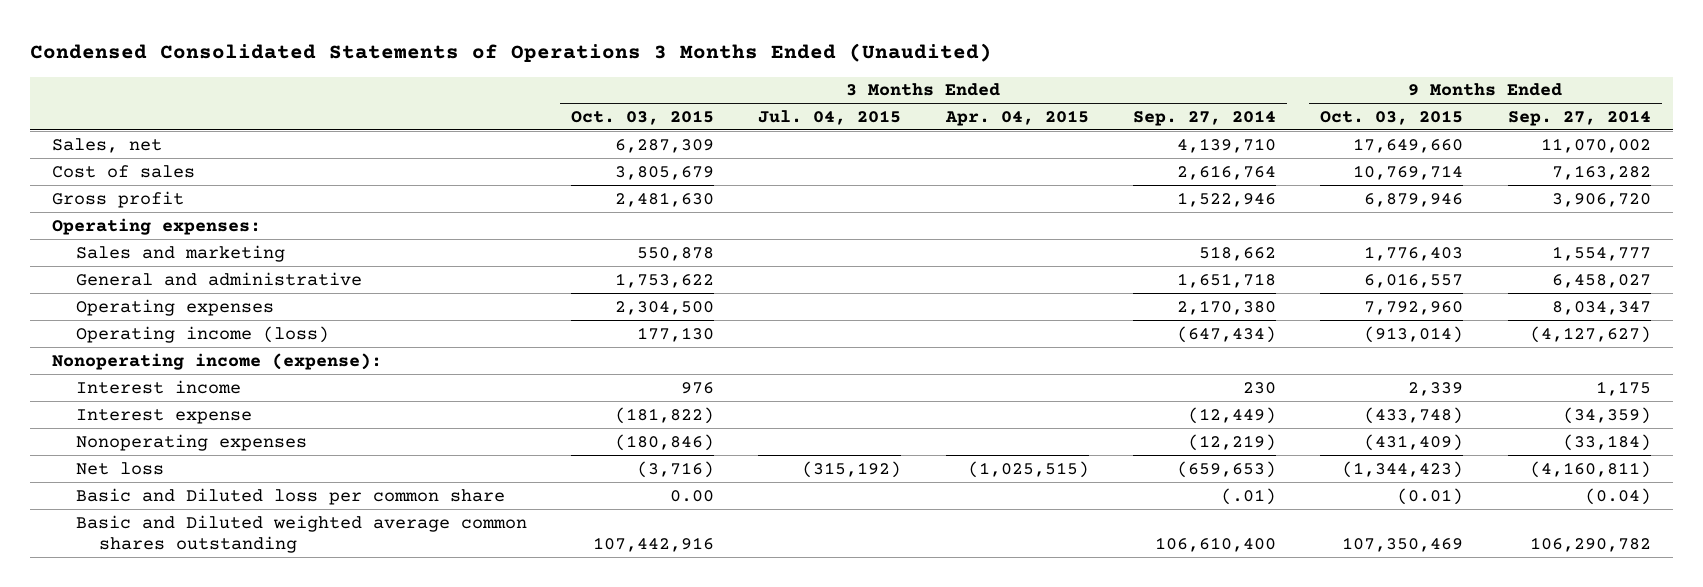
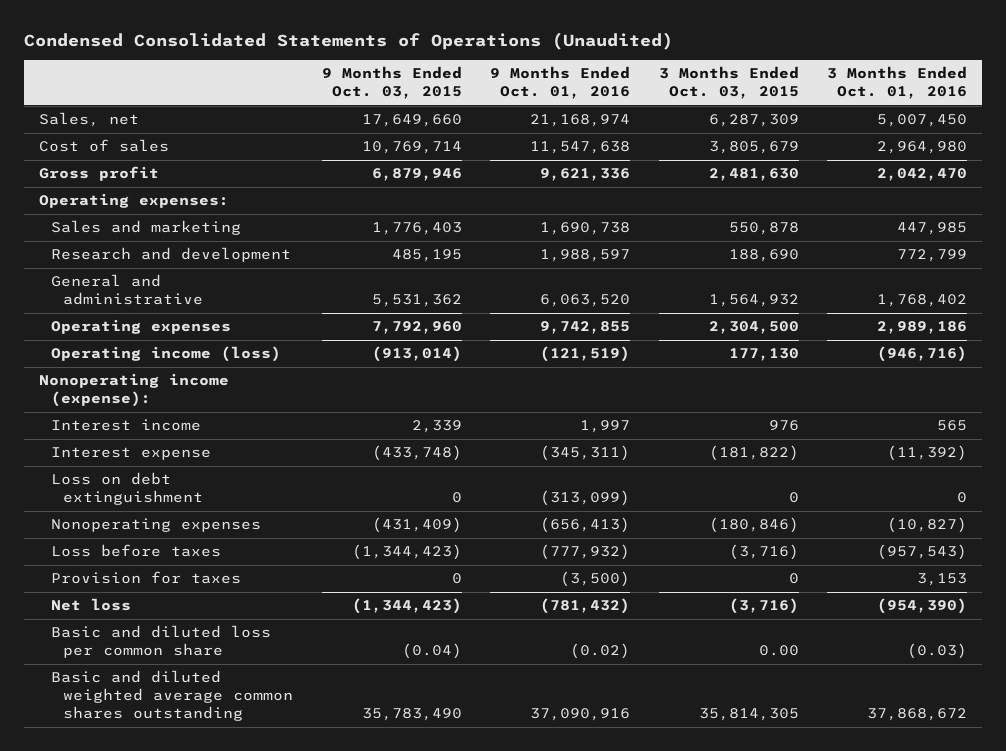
[29,43,992,63] Condensed Consolidated Statements of Operations 3 Months Ended (Unaudited) -> [24,31,674,50] Condensed Consolidated Statements of Operations (Unaudited)
[758,110,902,126] Jul. 04, 2015 -> none
[944,110,1089,127] Apr. 04, 2015 -> none
[1132,110,1276,127] Sep. 27, 2014 -> none
[1507,110,1651,127] Sep. 27, 2014 -> none
none -> [490,66,631,99] 9 Months Ended Oct. 01, 2016
none -> [827,66,968,99] 3 Months Ended Oct. 01, 2016
none -> [50,247,291,263] Research and development
[614,272,714,288] 1,753,622 -> [708,294,799,308] 1,564,932
[1364,272,1464,288] 6,016,557 -> [371,294,462,308] 5,531,362
none -> [50,472,203,506] Loss on debt extinguishment
none -> [50,544,221,558] Loss before taxes
none -> [50,571,241,585] Provision for taxes
[75,487,505,505] Basic and Diluted loss per common share -> [50,625,271,659] Basic and diluted loss per common share
[1397,487,1464,505] (0.01) -> [401,643,462,660] (0.04)
[75,514,527,553] Basic and Diluted weighted average common shares outstanding -> [50,670,293,721] Basic and diluted weighted average common shares outstanding
[592,536,714,552] 107,442,916 -> [698,707,799,721] 35,814,305
[1342,536,1464,552] 107,350,469 -> [361,707,462,721] 35,783,490

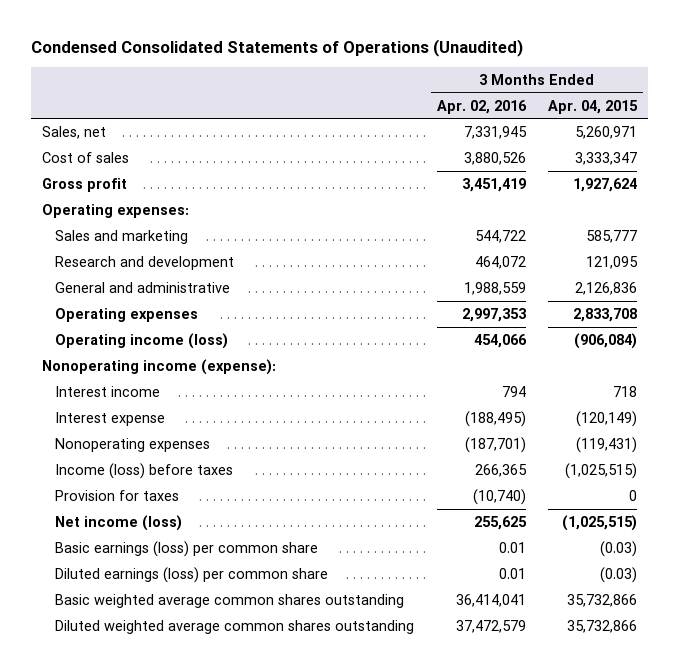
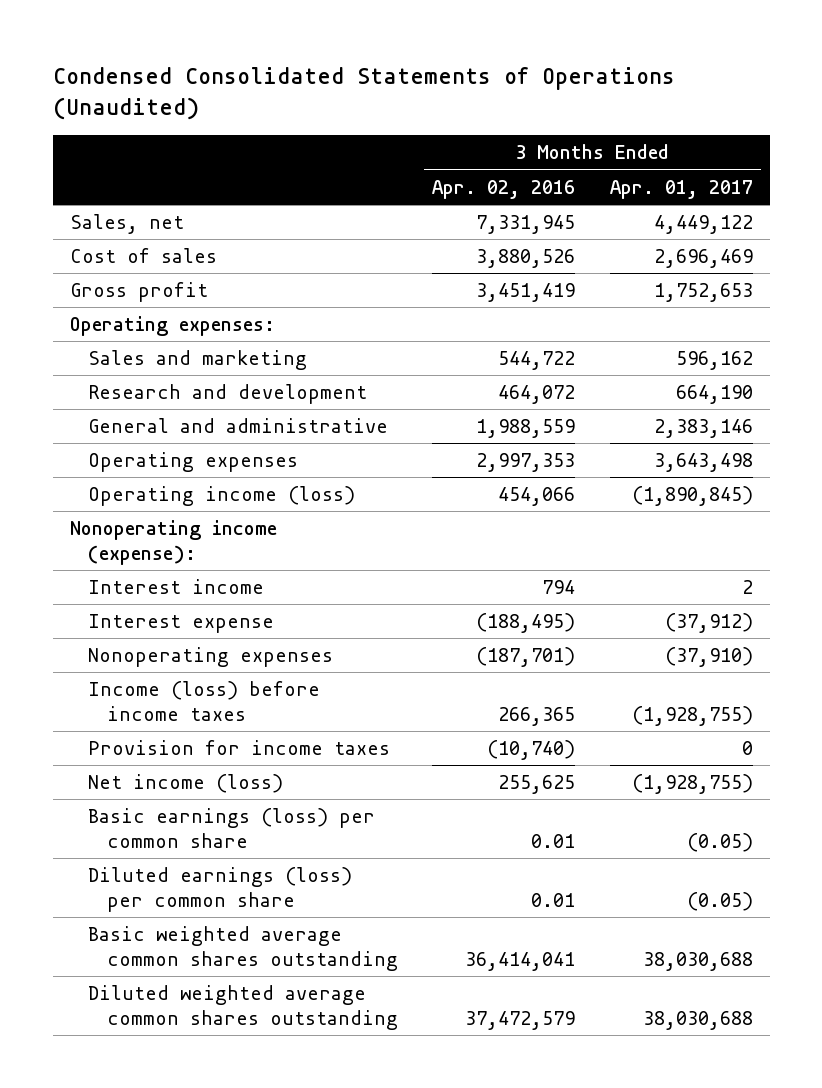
[548,99,639,114] Apr. 04, 2015 -> none
none -> [609,179,753,199] Apr. 01, 2017
[55,462,234,479] Income (loss) before taxes -> [88,681,321,722] Income (loss) before income taxes
[55,489,180,501] Provision for taxes -> [88,740,391,756] Provision for income taxes

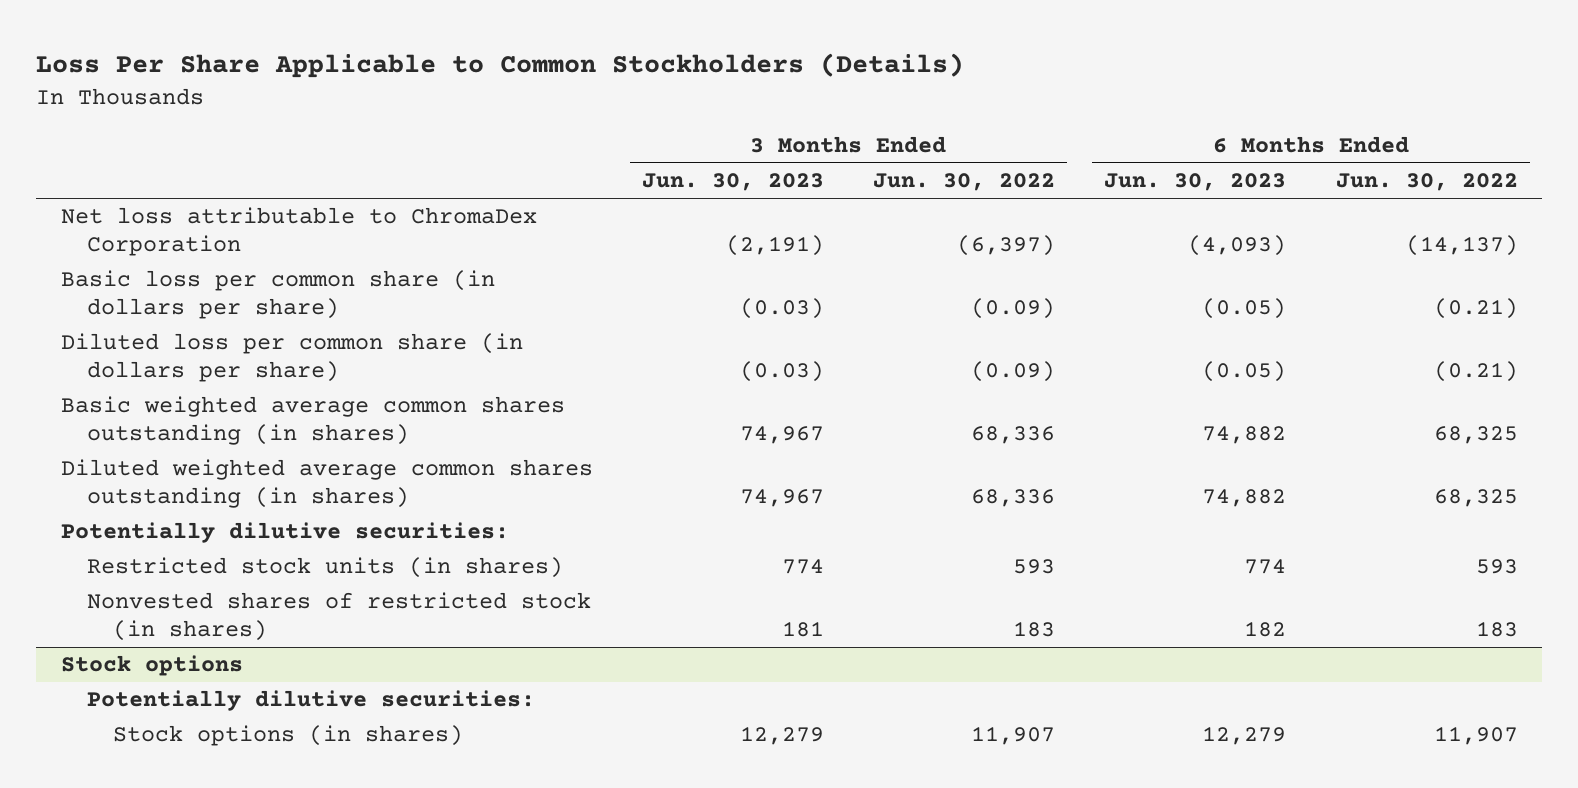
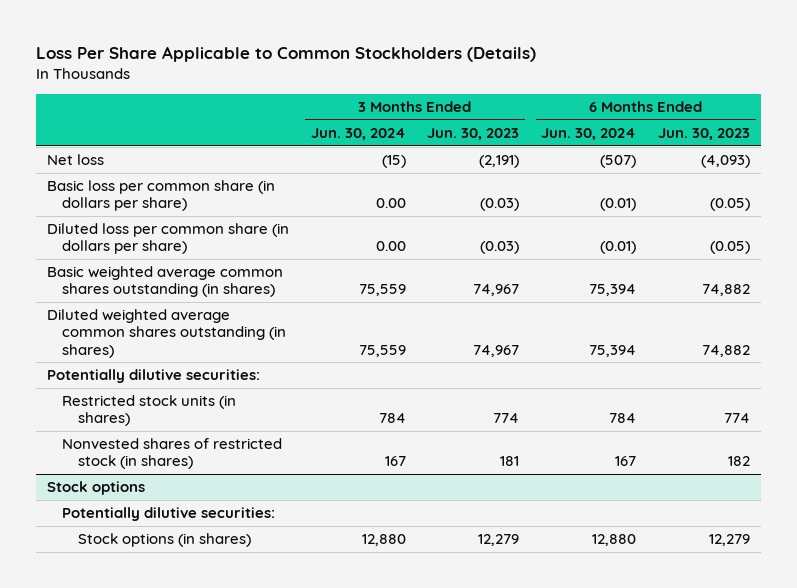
[873,173,1056,192] Jun. 30, 2022 -> none
[1335,173,1518,192] Jun. 30, 2022 -> none
none -> [310,127,406,140] Jun. 30, 2024
none -> [541,127,637,140] Jun. 30, 2024
[60,207,537,256] Net loss attributable to ChromaDex Corporation -> [46,154,104,166] Net loss

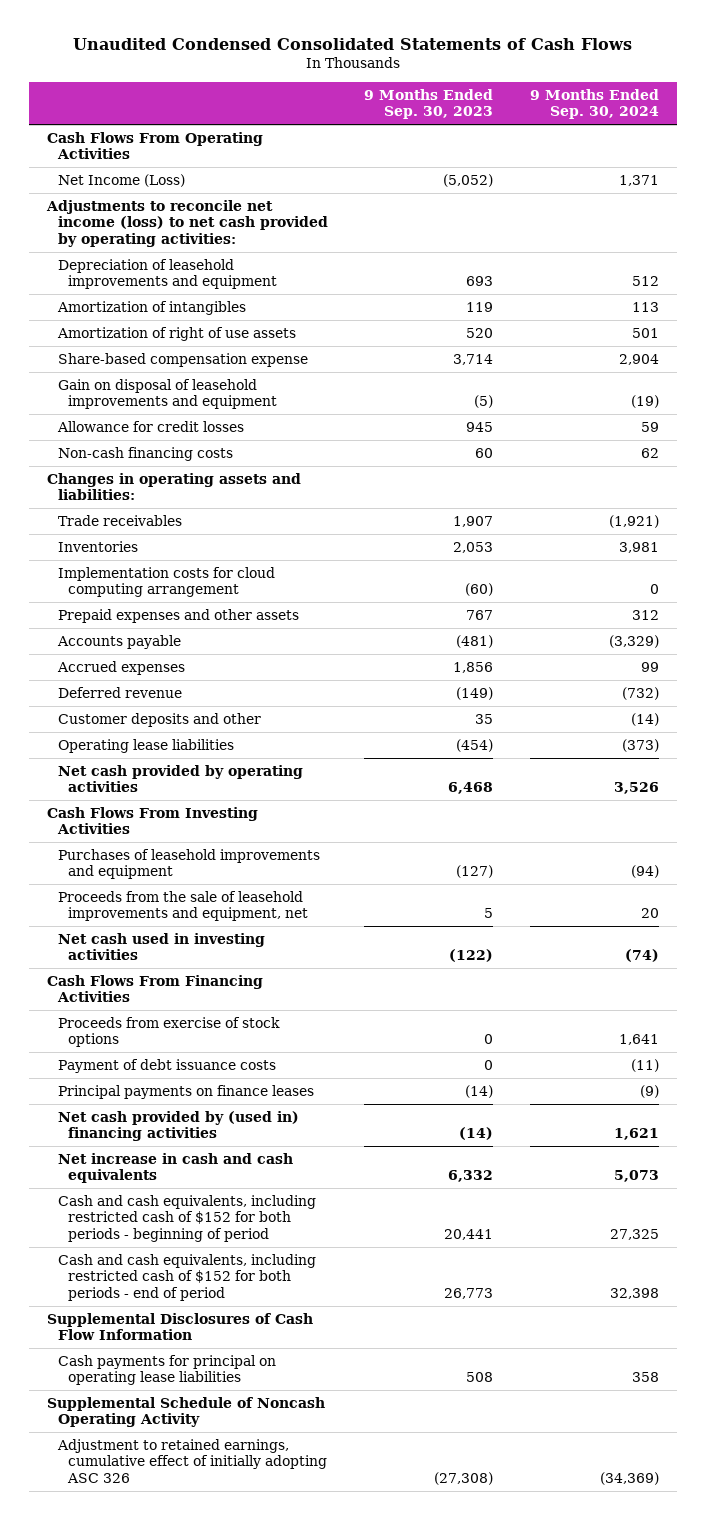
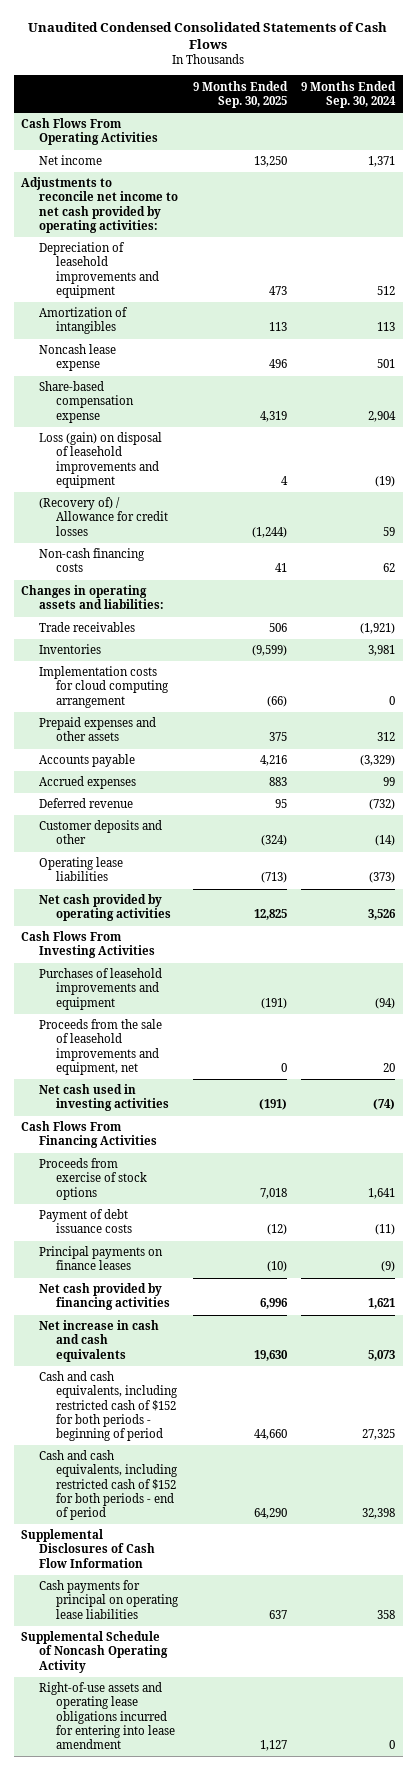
[364,88,494,120] 9 Months Ended Sep. 30, 2023 -> none
none -> [192,80,288,108] 9 Months Ended Sep. 30, 2025
[57,173,185,187] Net Income (Loss) -> [38,155,102,166] Net income
[46,199,328,248] Adjustments to reconcile net income (loss) to net cash provided by operating activities: -> [21,177,178,233] Adjustments to reconcile net income to net cash provided by operating activities:
[56,326,296,341] Amortization of right of use assets -> none
none -> [38,344,116,372] Noncash lease expense
[57,378,278,410] Gain on disposal of leasehold improvements and equipment -> [38,432,162,488] Loss (gain) on disposal of leasehold improvements and equipment
[56,420,244,432] Allowance for credit losses -> [38,497,169,536] (Recovery of) / Allowance for credit losses
[57,1110,299,1142] Net cash provided by (used in) financing activities -> [38,1283,171,1311] Net cash provided by financing activities
[56,1438,328,1484] Adjustment to retained earnings, cumulative effect of initially adopting ASC 326 -> none
none -> [38,1682,176,1750] Right-of-use assets and operating lease obligations incurred for entering into lease amendment

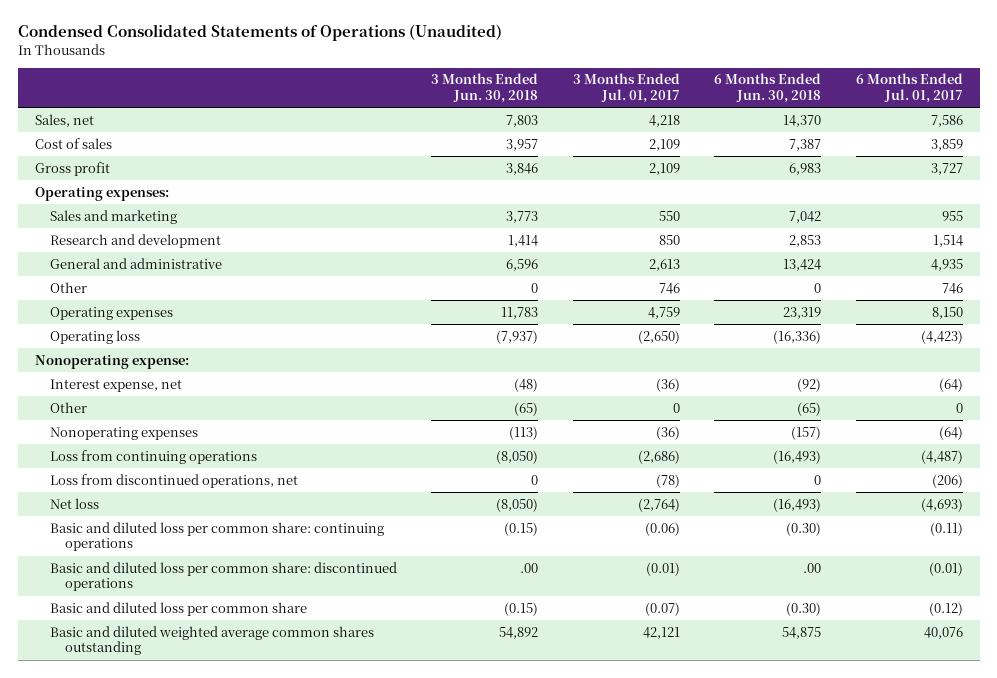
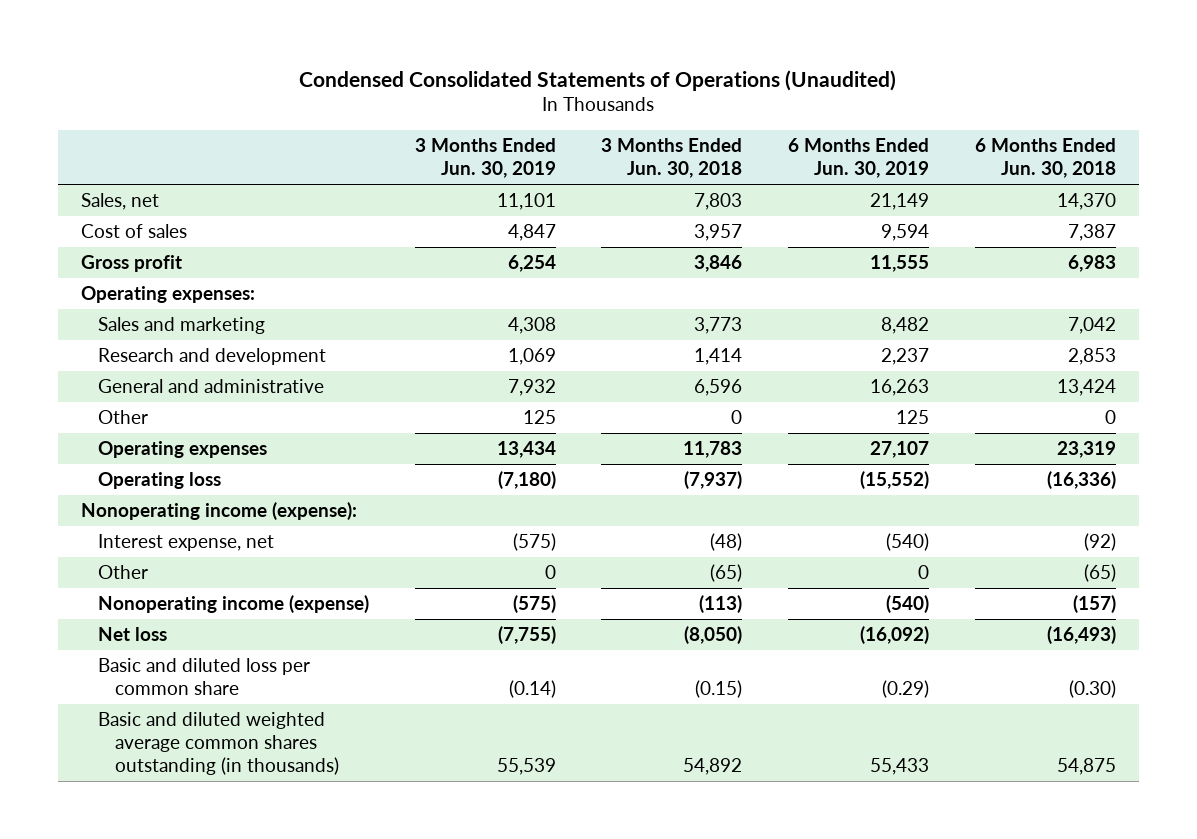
[572,73,680,103] 3 Months Ended Jul. 01, 2017 -> none
[855,73,963,103] 6 Months Ended Jul. 01, 2017 -> none
none -> [414,138,556,178] 3 Months Ended Jun. 30, 2019
none -> [788,138,930,178] 6 Months Ended Jun. 30, 2019
[34,354,189,369] Nonoperating expense: -> [80,502,357,521] Nonoperating income (expense):
[50,449,258,464] Loss from continuing operations -> none
[50,473,299,488] Loss from discontinued operations, net -> none
[50,426,199,440] Nonoperating expenses -> [98,595,370,614] Nonoperating income (expense)
[50,521,385,552] Basic and diluted loss per common share: continuing operations -> none
[50,561,398,592] Basic and diluted loss per common share: discontinued operations -> none
[50,625,375,656] Basic and diluted weighted average common shares outstanding -> [98,712,340,776] Basic and diluted weighted average common shares outstanding (in thousands)

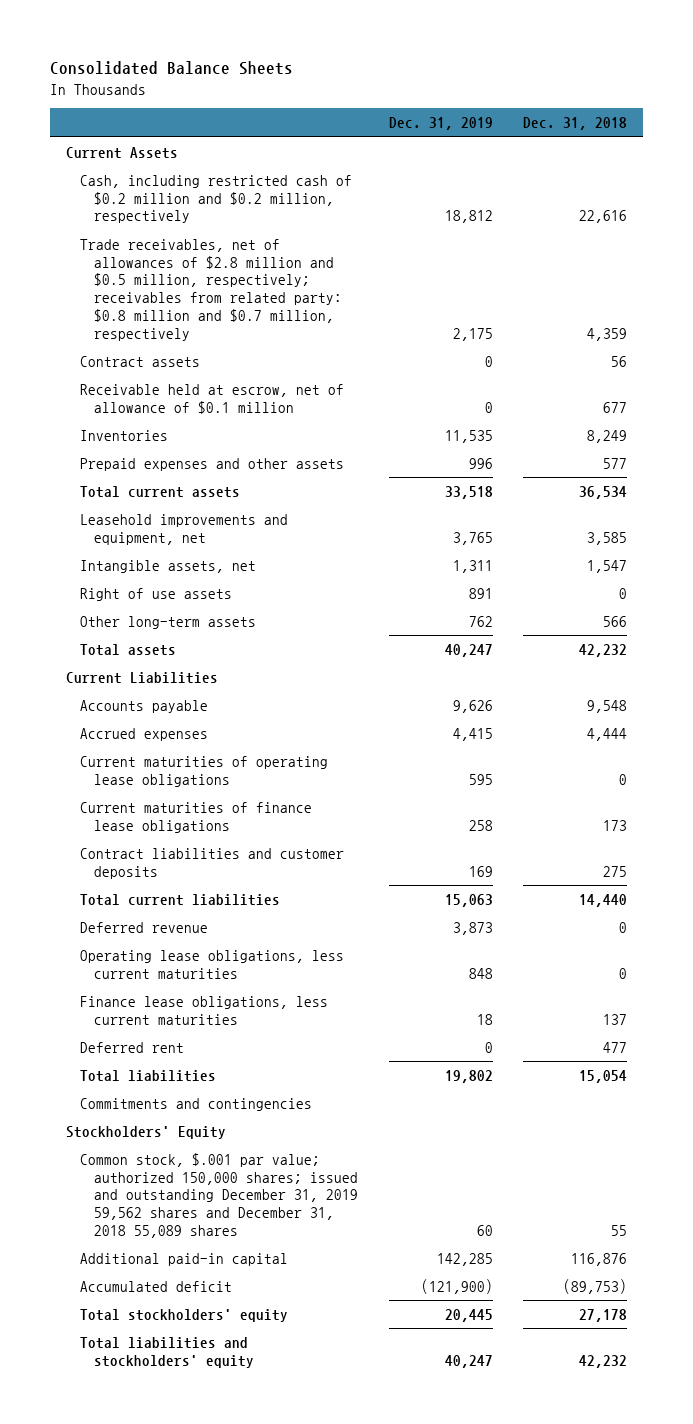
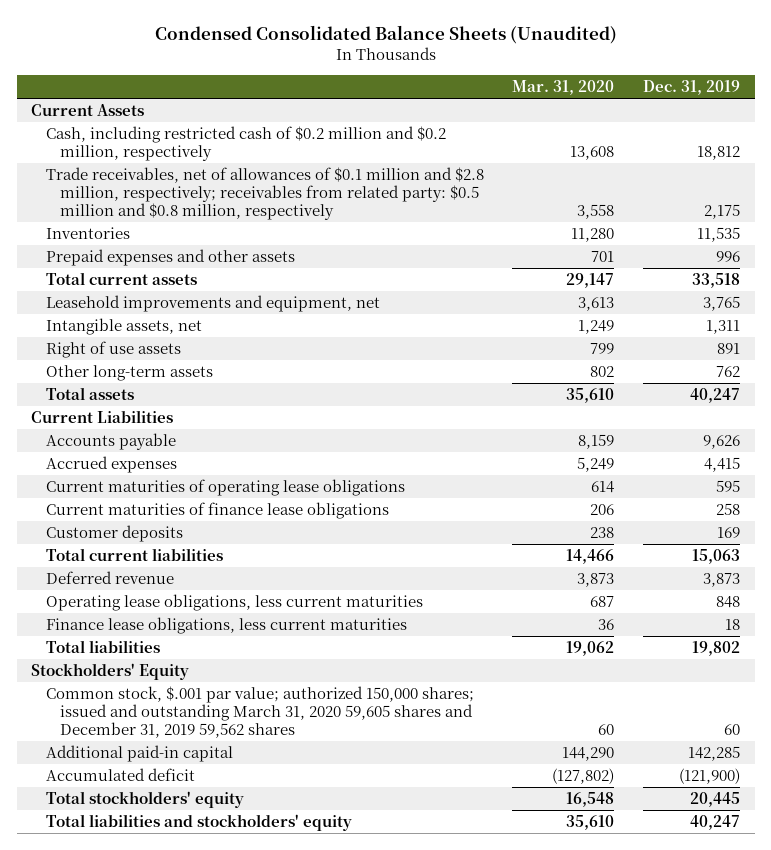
[50,61,294,76] Consolidated Balance Sheets -> [154,24,617,44] Condensed Consolidated Balance Sheets (Unaudited)
[523,117,628,131] Dec. 31, 2018 -> none
none -> [512,79,615,95] Mar. 31, 2020
[79,355,200,367] Contract assets -> none
[79,383,344,414] Receivable held at escrow, net of allowance of $0.1 million -> none
[79,238,343,341] Trade receivables, net of allowances of $2.8 million and $0.5 million, respectively; receivables from related party: $0.8 million and $0.7 million, respectively -> [45,167,484,221] Trade receivables, net of allowances of $0.1 million and $2.8 million, respectively; receivables from related party: $0.5 million and $0.8 million, respectively
[79,847,344,879] Contract liabilities and customer deposits -> [45,525,183,543] Customer deposits
[79,1041,184,1053] Deferred rent -> none
[79,1097,312,1111] Commitments and contingencies -> none
[79,1152,359,1238] Common stock, $.001 par value; authorized 150,000 shares; issued and outstanding December 31, 2019 59,562 shares and December 31, 2018 55,089 shares -> [45,686,474,739] Common stock, $.001 par value; authorized 150,000 shares; issued and outstanding March 31, 2020 59,605 shares and December 31, 2019 59,562 shares

